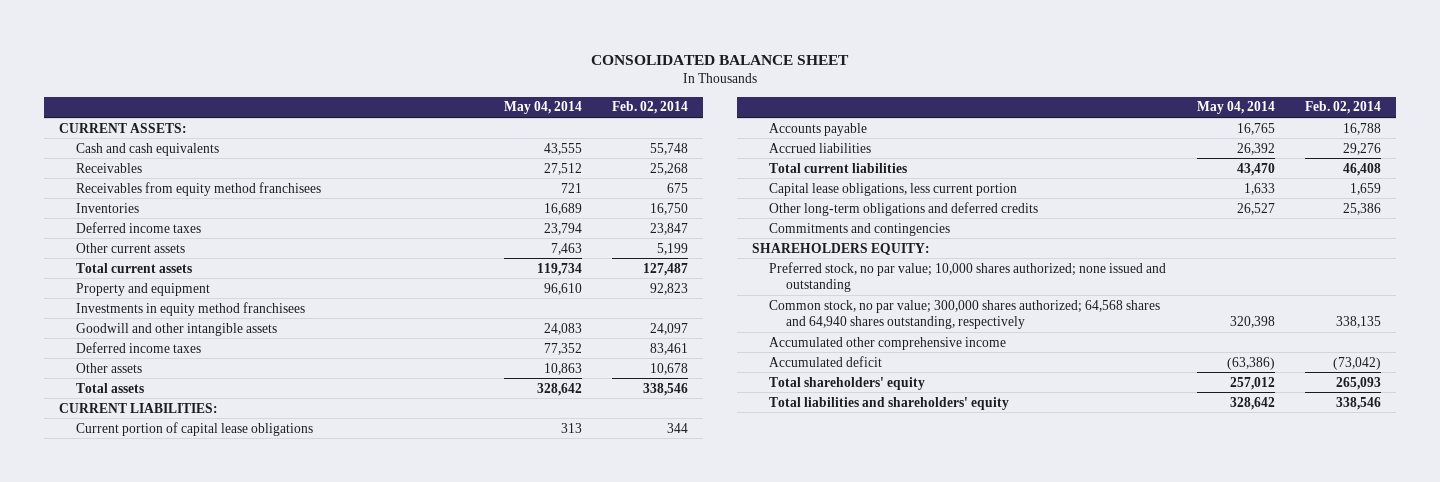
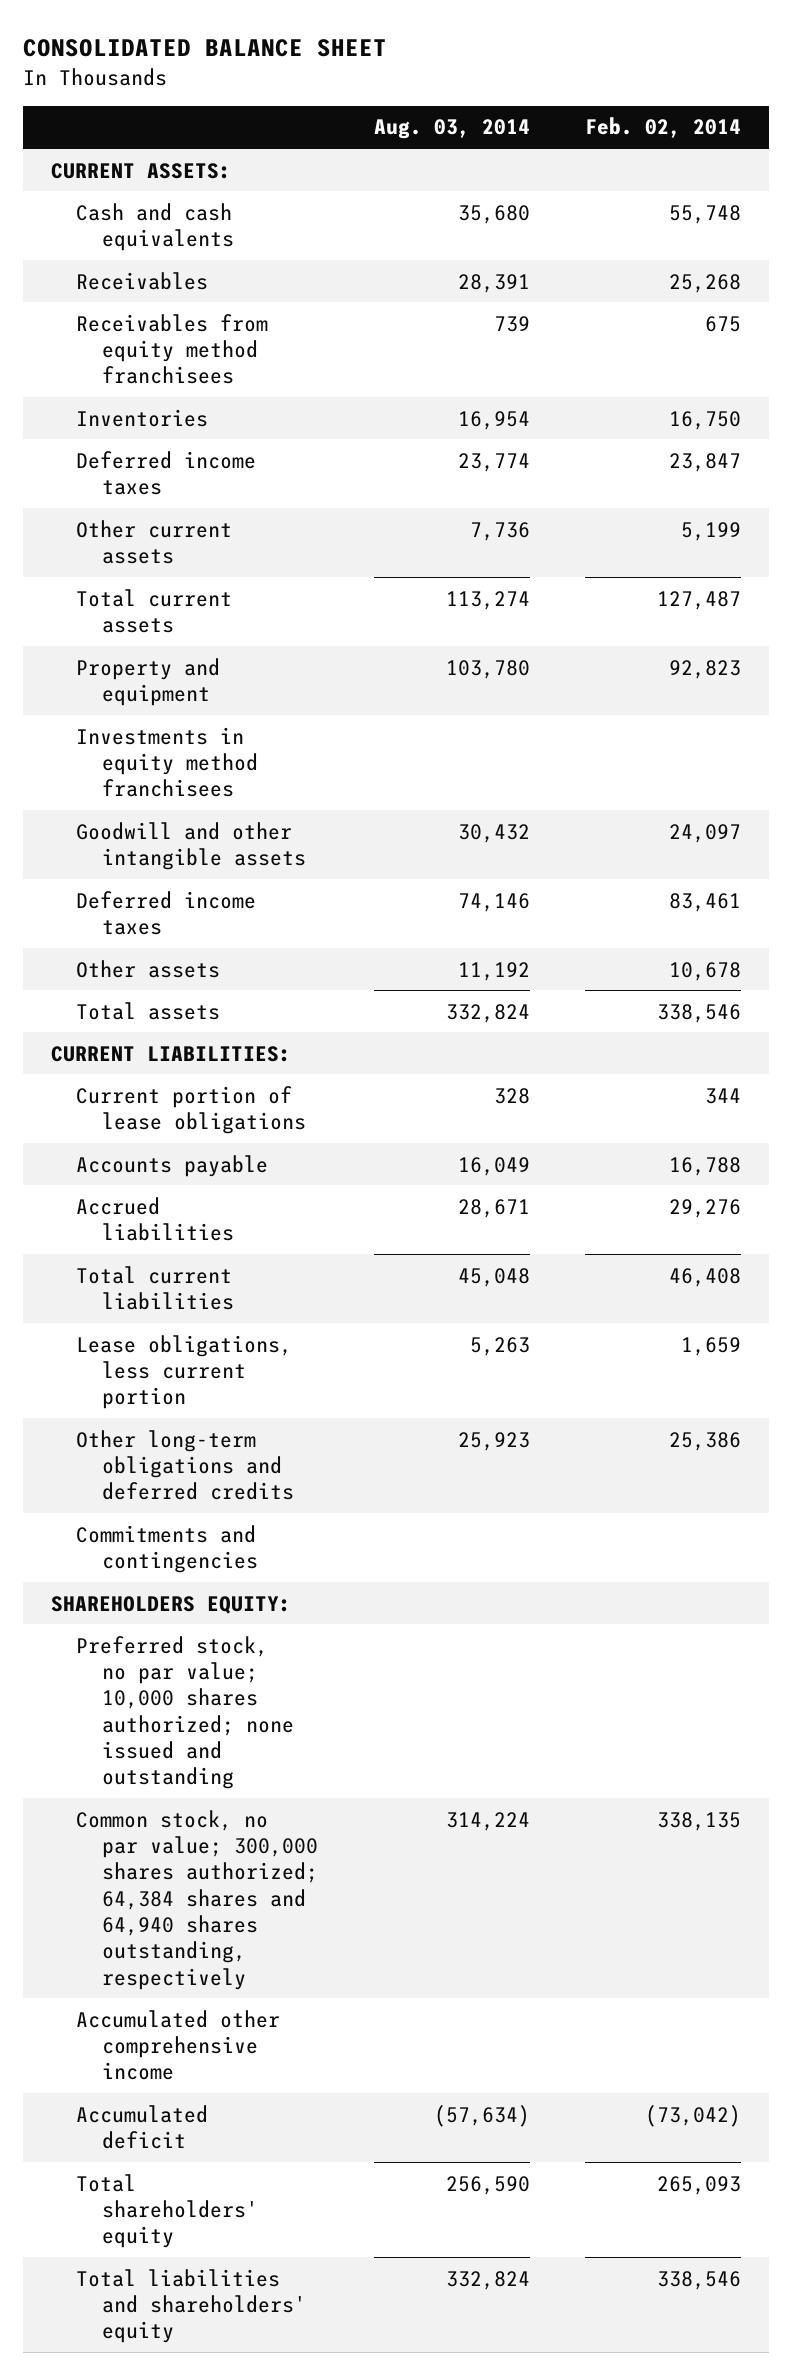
[503,101,582,115] May 04, 2014 -> none
none -> [373,119,530,140] Aug. 03, 2014
[76,421,314,436] Current portion of capital lease obligations -> [76,1085,306,1134] Current portion of lease obligations
[769,182,1018,196] Capital lease obligations, less current portion -> [76,1334,293,1410] Lease obligations, less current portion
[769,299,1161,330] Common stock, no par value; 300,000 shares authorized; 64,568 shares and 64,940 shares outstanding, respectively -> [76,1809,318,1990] Common stock, no par value; 300,000 shares authorized; 64,384 shares and 64,940 shares outstanding, respectively

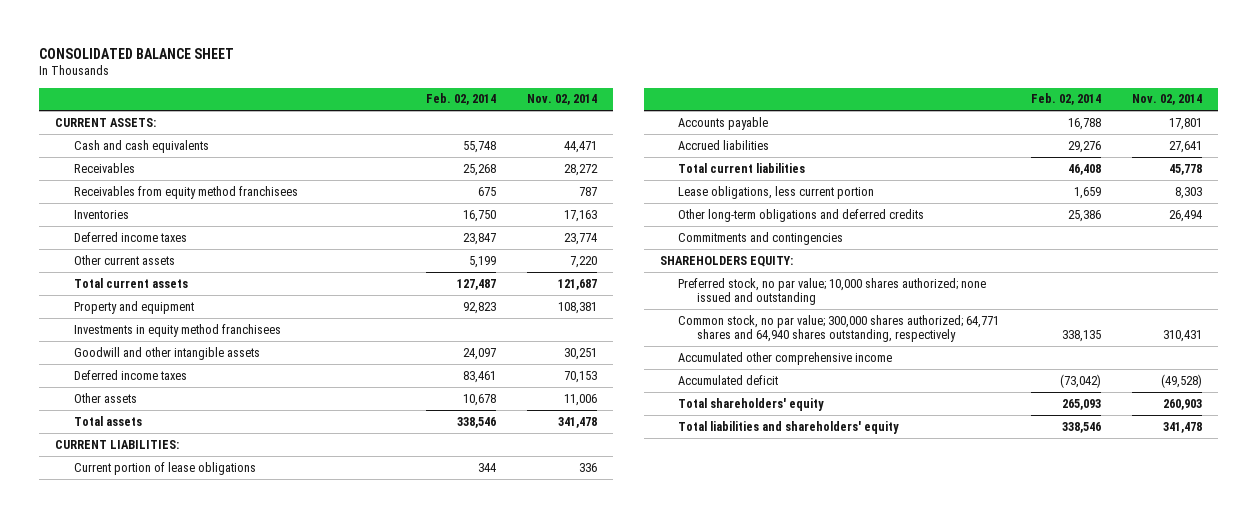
[373,119,530,140] Aug. 03, 2014 -> none
none -> [527,94,598,106] Nov. 02, 2014
[76,1809,318,1990] Common stock, no par value; 300,000 shares authorized; 64,384 shares and 64,940 shares outstanding, respectively -> [678,314,1000,342] Common stock, no par value; 300,000 shares authorized; 64,771 shares and 64,940 shares outstanding, respectively

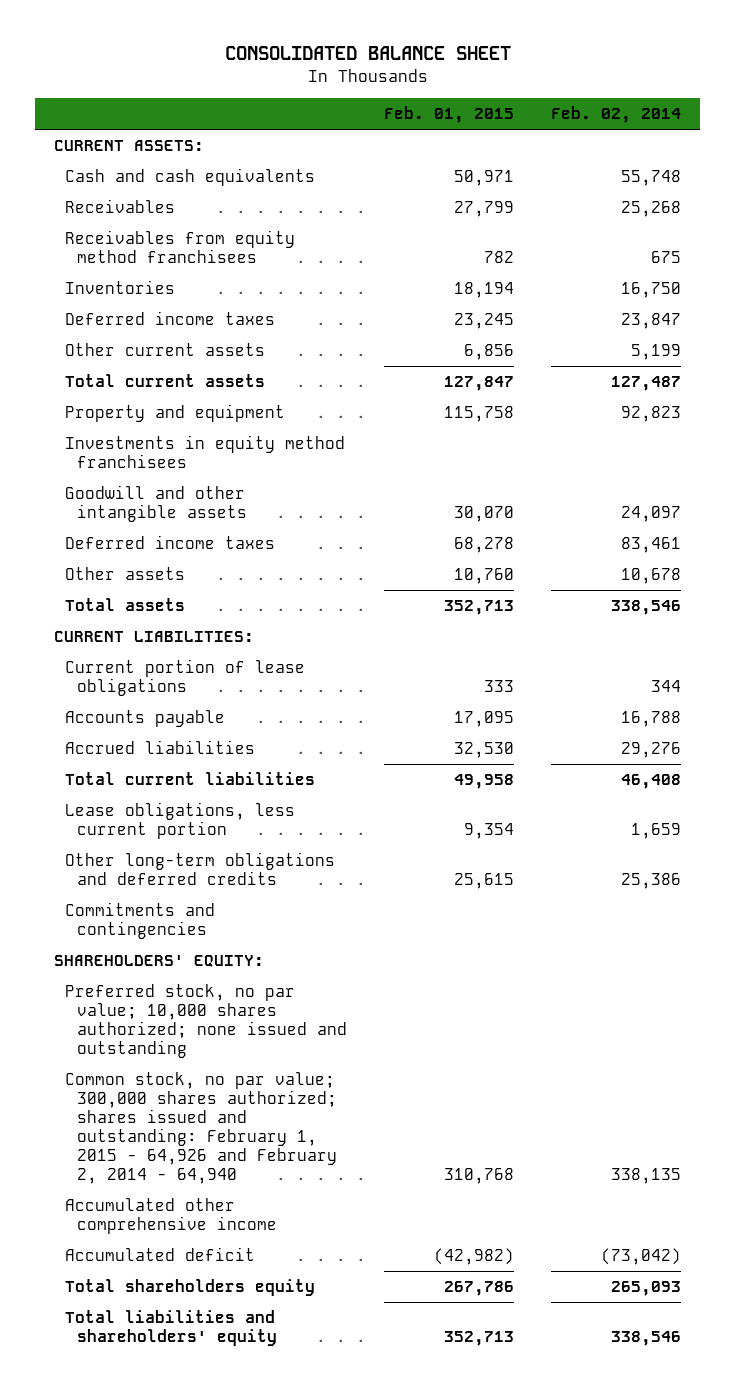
[527,94,598,106] Nov. 02, 2014 -> none
none -> [384,106,515,124] Feb. 01, 2015
[659,255,793,267] SHAREHOLDERS EQUITY: -> [53,955,264,968] SHAREHOLDERS' EQUITY:
[678,314,1000,342] Common stock, no par value; 300,000 shares authorized; 64,771 shares and 64,940 shares outstanding, respectively -> [65,1072,338,1184] Common stock, no par value; 300,000 shares authorized; shares issued and outstanding: February 1, 2015 - 64,926 and February 2, 2014 - 64,940
[678,397,825,411] Total shareholders' equity -> [65,1279,316,1297] Total shareholders equity

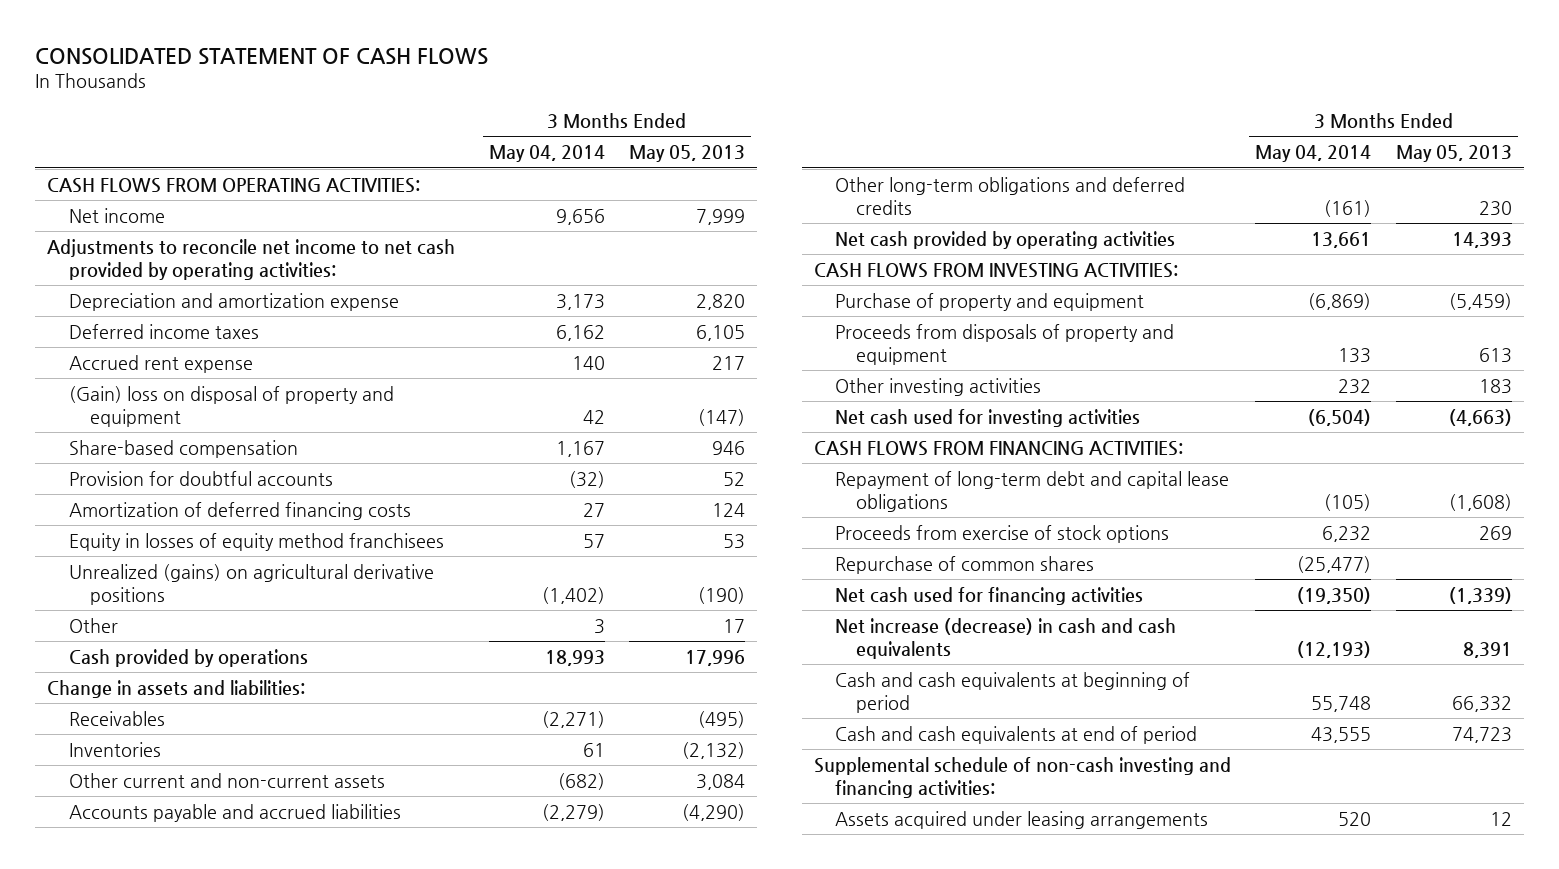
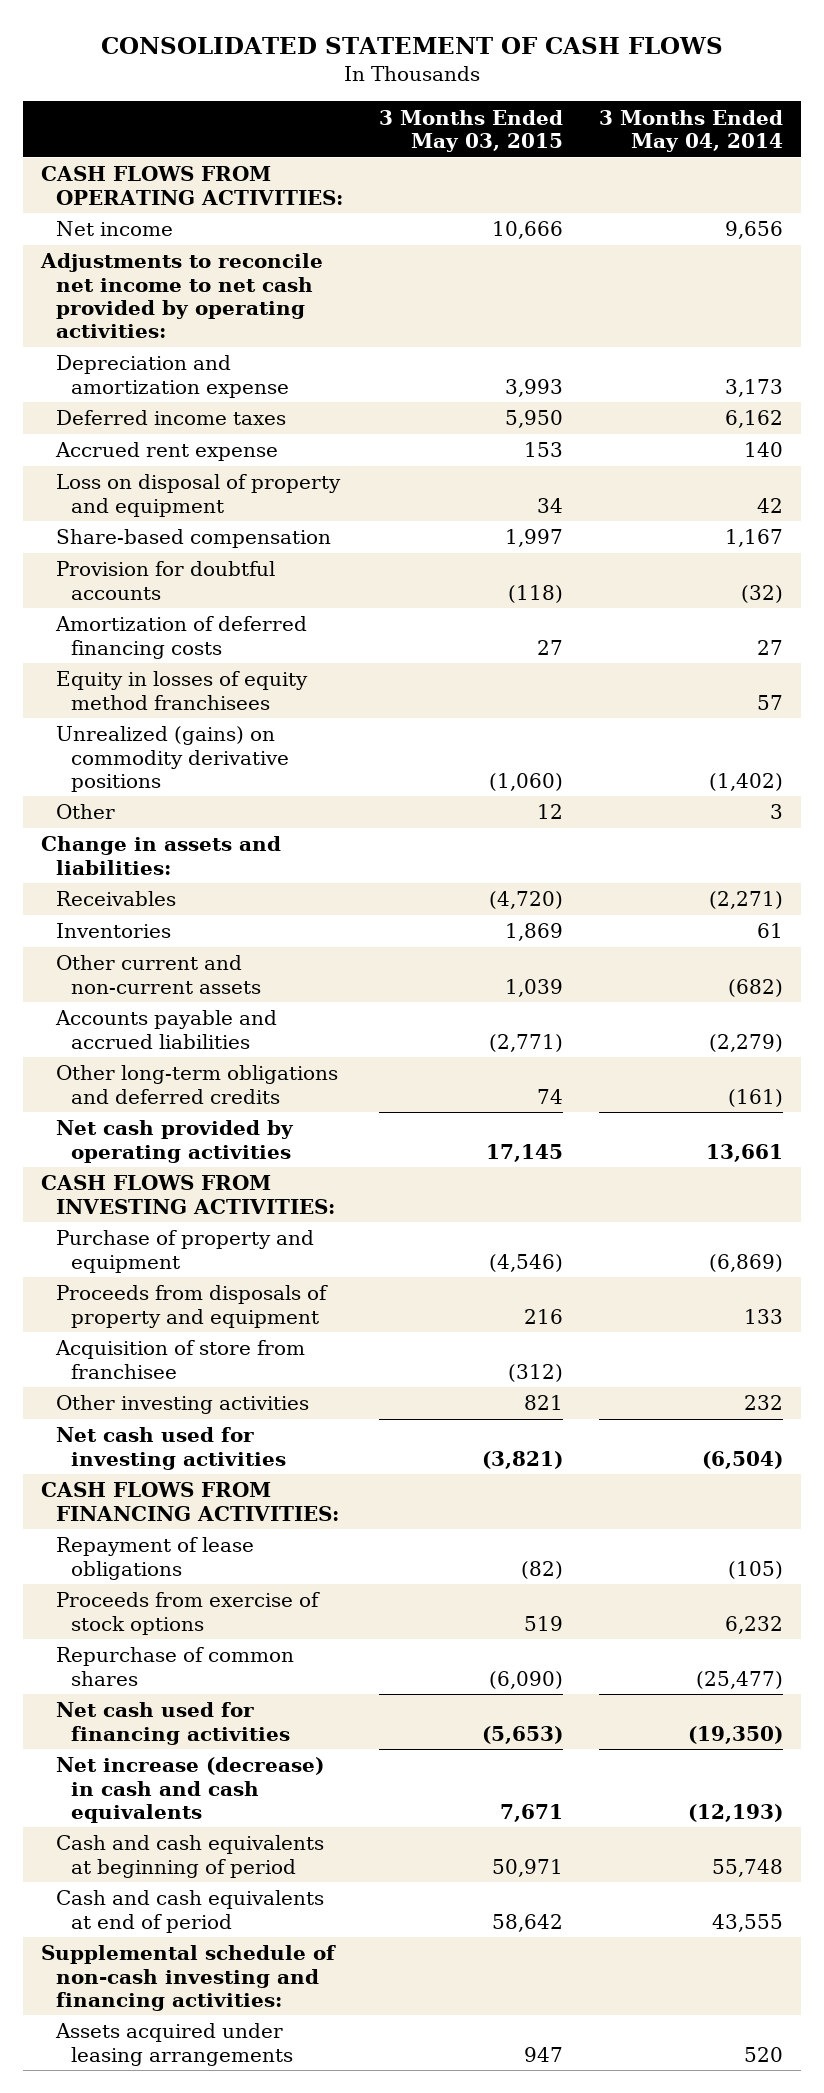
[629,145,746,163] May 05, 2013 -> none
none -> [379,109,564,152] 3 Months Ended May 03, 2015
[68,385,394,427] (Gain) loss on disposal of property and equipment -> [56,474,342,517] Loss on disposal of property and equipment
[68,563,434,605] Unrealized (gains) on agricultural derivative positions -> [56,726,290,792] Unrealized (gains) on commodity derivative positions
[68,648,308,667] Cash provided by operations -> none
none -> [55,1340,306,1379] Acquisition of store from franchisee
[835,470,1230,512] Repayment of long-term debt and capital lease obligations -> [56,1537,255,1580] Repayment of lease obligations

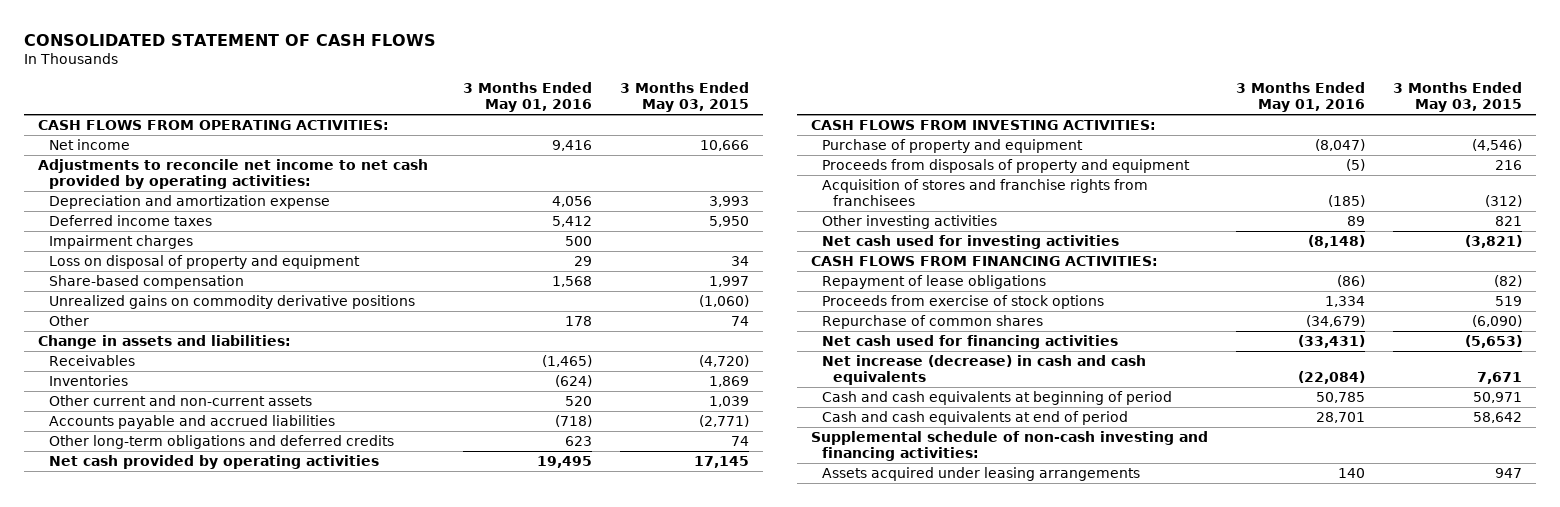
[599,109,784,152] 3 Months Ended May 04, 2014 -> none
none -> [463,82,593,113] 3 Months Ended May 01, 2016
[55,442,279,462] Accrued rent expense -> none
none -> [49,235,194,250] Impairment charges
[56,561,276,600] Provision for doubtful accounts -> none
[55,616,308,659] Amortization of deferred financing costs -> none
[56,671,309,710] Equity in losses of equity method franchisees -> none
[56,726,290,792] Unrealized (gains) on commodity derivative positions -> [49,295,416,310] Unrealized gains on commodity derivative positions
[537,804,564,820] 12 -> [730,316,749,327] 74
[55,1340,306,1379] Acquisition of store from franchisee -> [822,179,1149,207] Acquisition of stores and franchise rights from franchisees

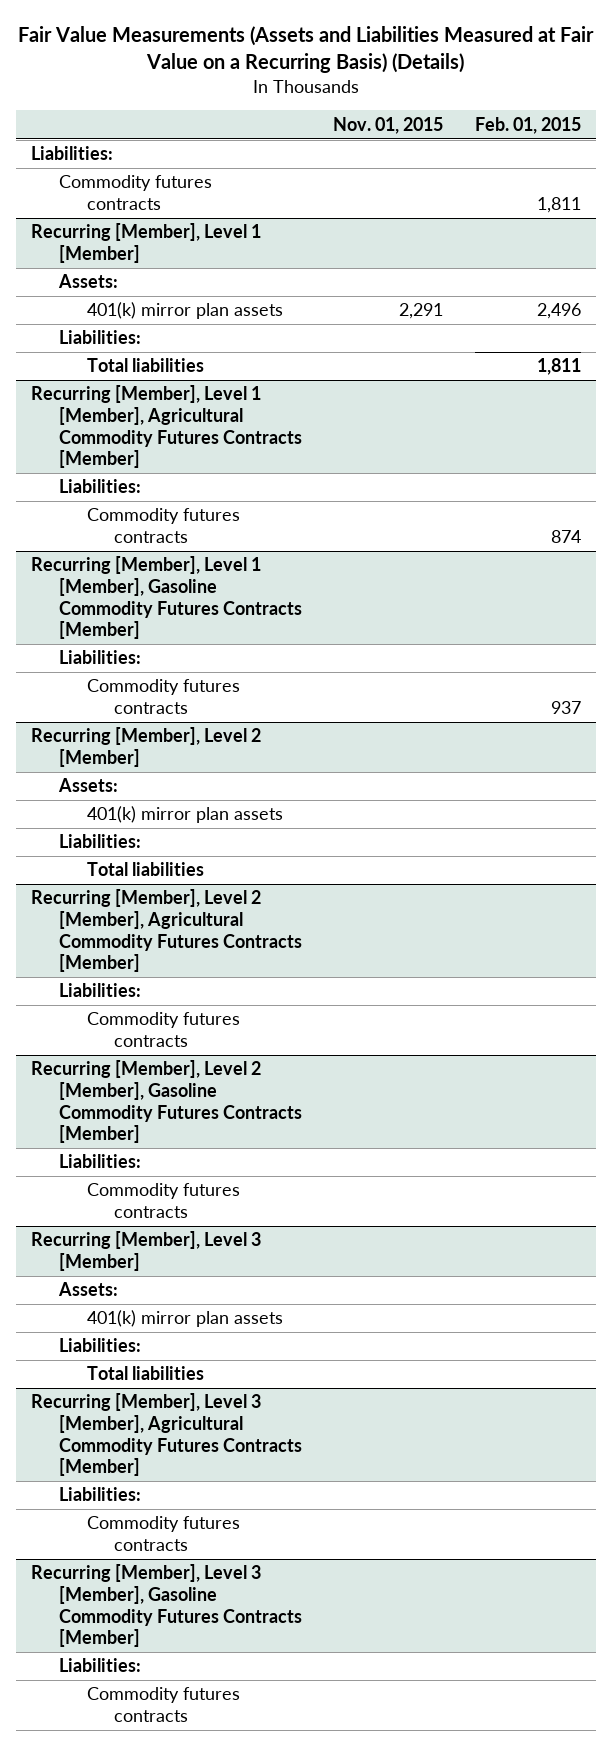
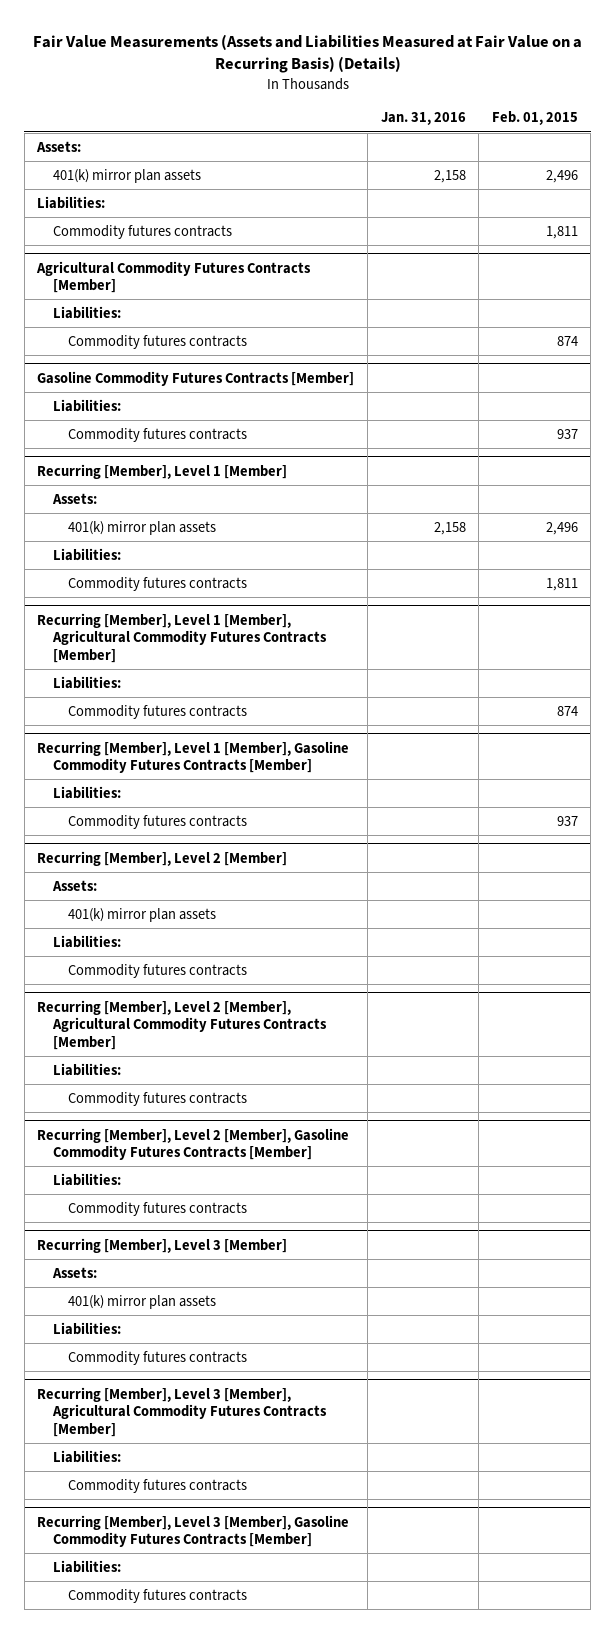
[333,116,444,134] Nov. 01, 2015 -> none
none -> [380,112,466,126] Jan. 31, 2016
none -> [36,140,82,152] Assets:
none -> [52,168,201,183] 401(k) mirror plan assets
none -> [36,260,312,294] Agricultural Commodity Futures Contracts [Member]
none -> [52,305,121,319] Liabilities:
none -> [67,334,247,349] Commodity futures contracts
none -> [37,370,355,386] Gasoline Commodity Futures Contracts [Member]
none -> [52,398,121,412] Liabilities:
none -> [67,427,247,442] Commodity futures contracts
[86,358,204,373] Total liabilities -> [67,576,247,591] Commodity futures contracts
[86,862,204,877] Total liabilities -> none
none -> [67,963,247,978] Commodity futures contracts
[86,1366,204,1381] Total liabilities -> none
none -> [67,1350,247,1365] Commodity futures contracts

